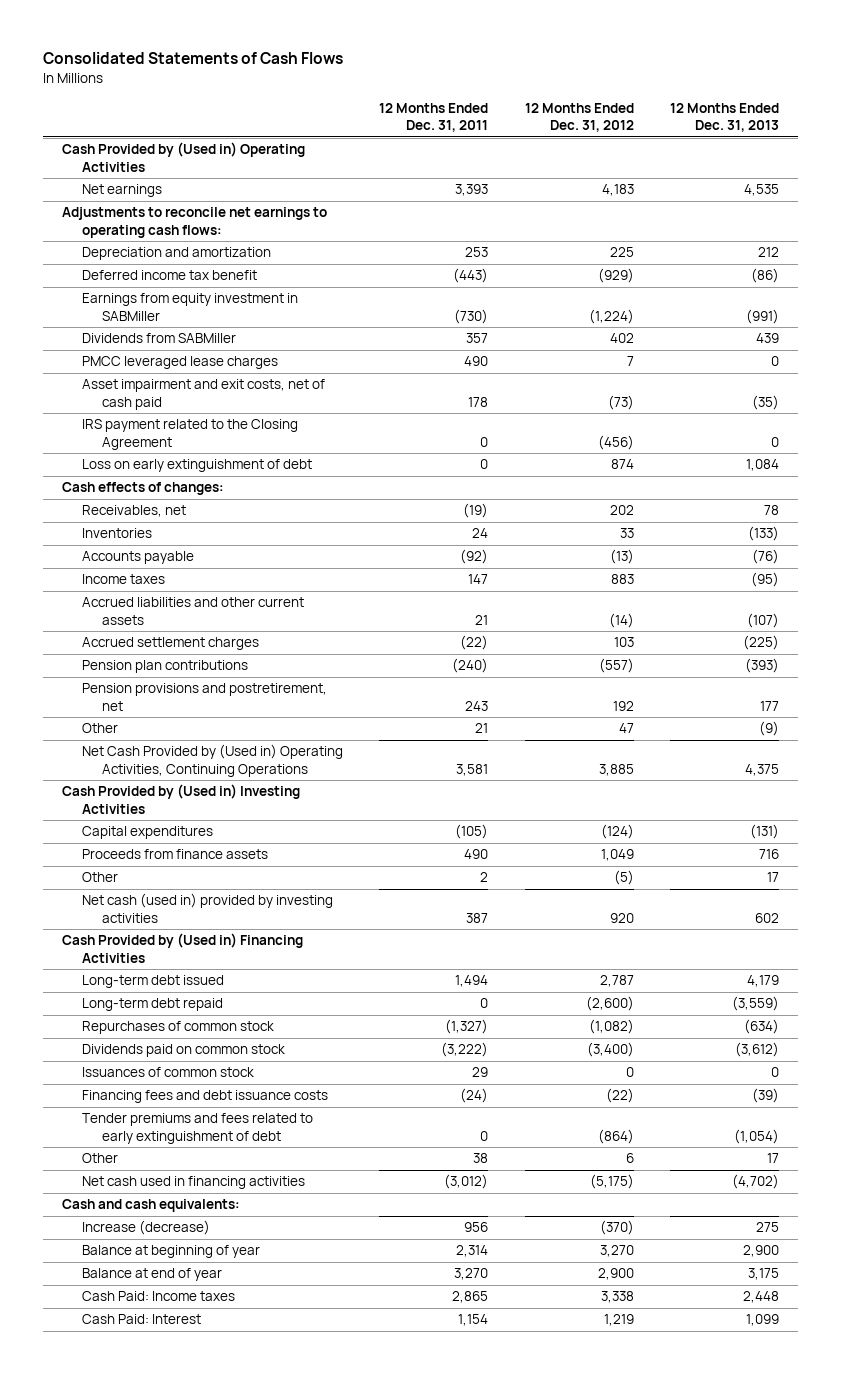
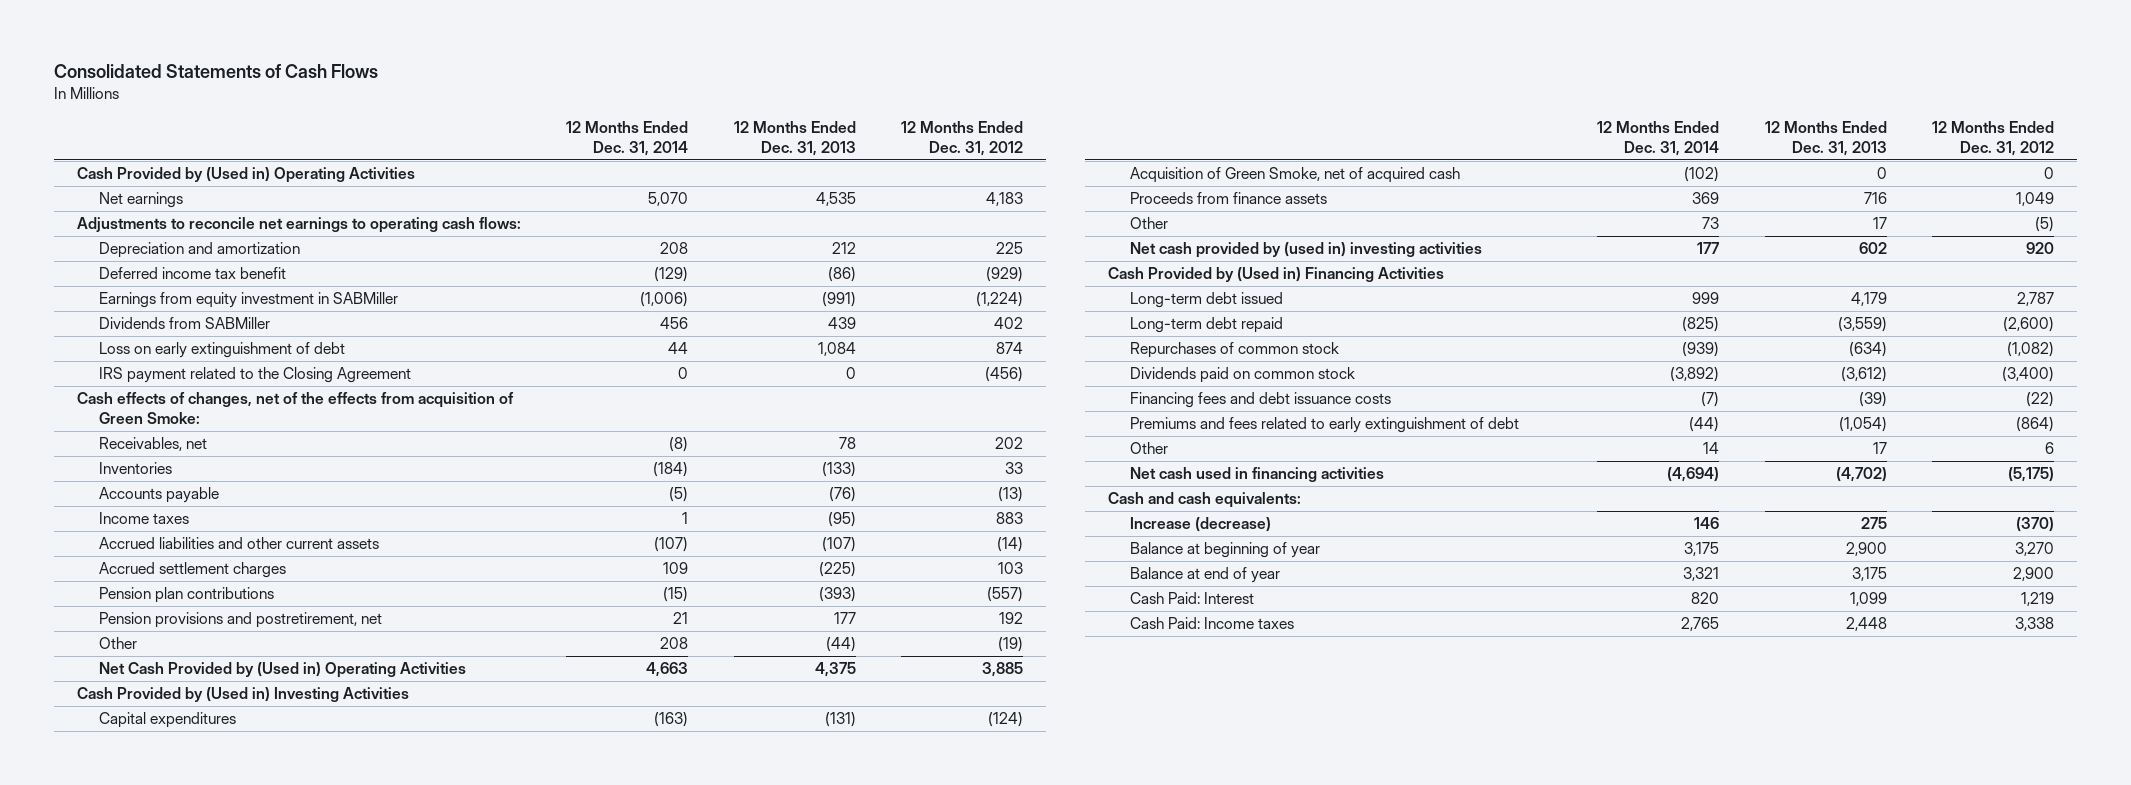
[379,102,489,133] 12 Months Ended Dec. 31, 2011 -> none
none -> [566,120,689,157] 12 Months Ended Dec. 31, 2014
[81,356,278,370] PMCC leveraged lease charges -> none
[81,379,325,410] Asset impairment and exit costs, net of cash paid -> none
[81,419,298,450] IRS payment related to the Closing Agreement -> [99,367,412,384] IRS payment related to the Closing Agreement
[61,482,224,496] Cash effects of changes: -> [76,392,514,425] Cash effects of changes, net of the effects from acquisition of Green Smoke:
[618,723,634,734] 47 -> [998,637,1024,653] (19)
[759,721,780,737] (9) -> [825,637,856,653] (44)
[81,744,343,777] Net Cash Provided by (Used in) Operating Activities, Continuing Operations -> [99,662,467,679] Net Cash Provided by (Used in) Operating Activities
none -> [1130,167,1461,184] Acquisition of Green Smoke, net of acquired cash
[81,893,333,923] Net cash (used in) provided by investing activities -> [1130,242,1483,259] Net cash provided by (used in) investing activities
[81,1067,254,1078] Issuances of common stock -> none
[81,1113,313,1144] Tender premiums and fees related to early extinguishment of debt -> [1130,417,1520,434] Premiums and fees related to early extinguishment of debt
[81,1291,235,1302] Cash Paid: Income taxes -> [1130,617,1295,630] Cash Paid: Income taxes

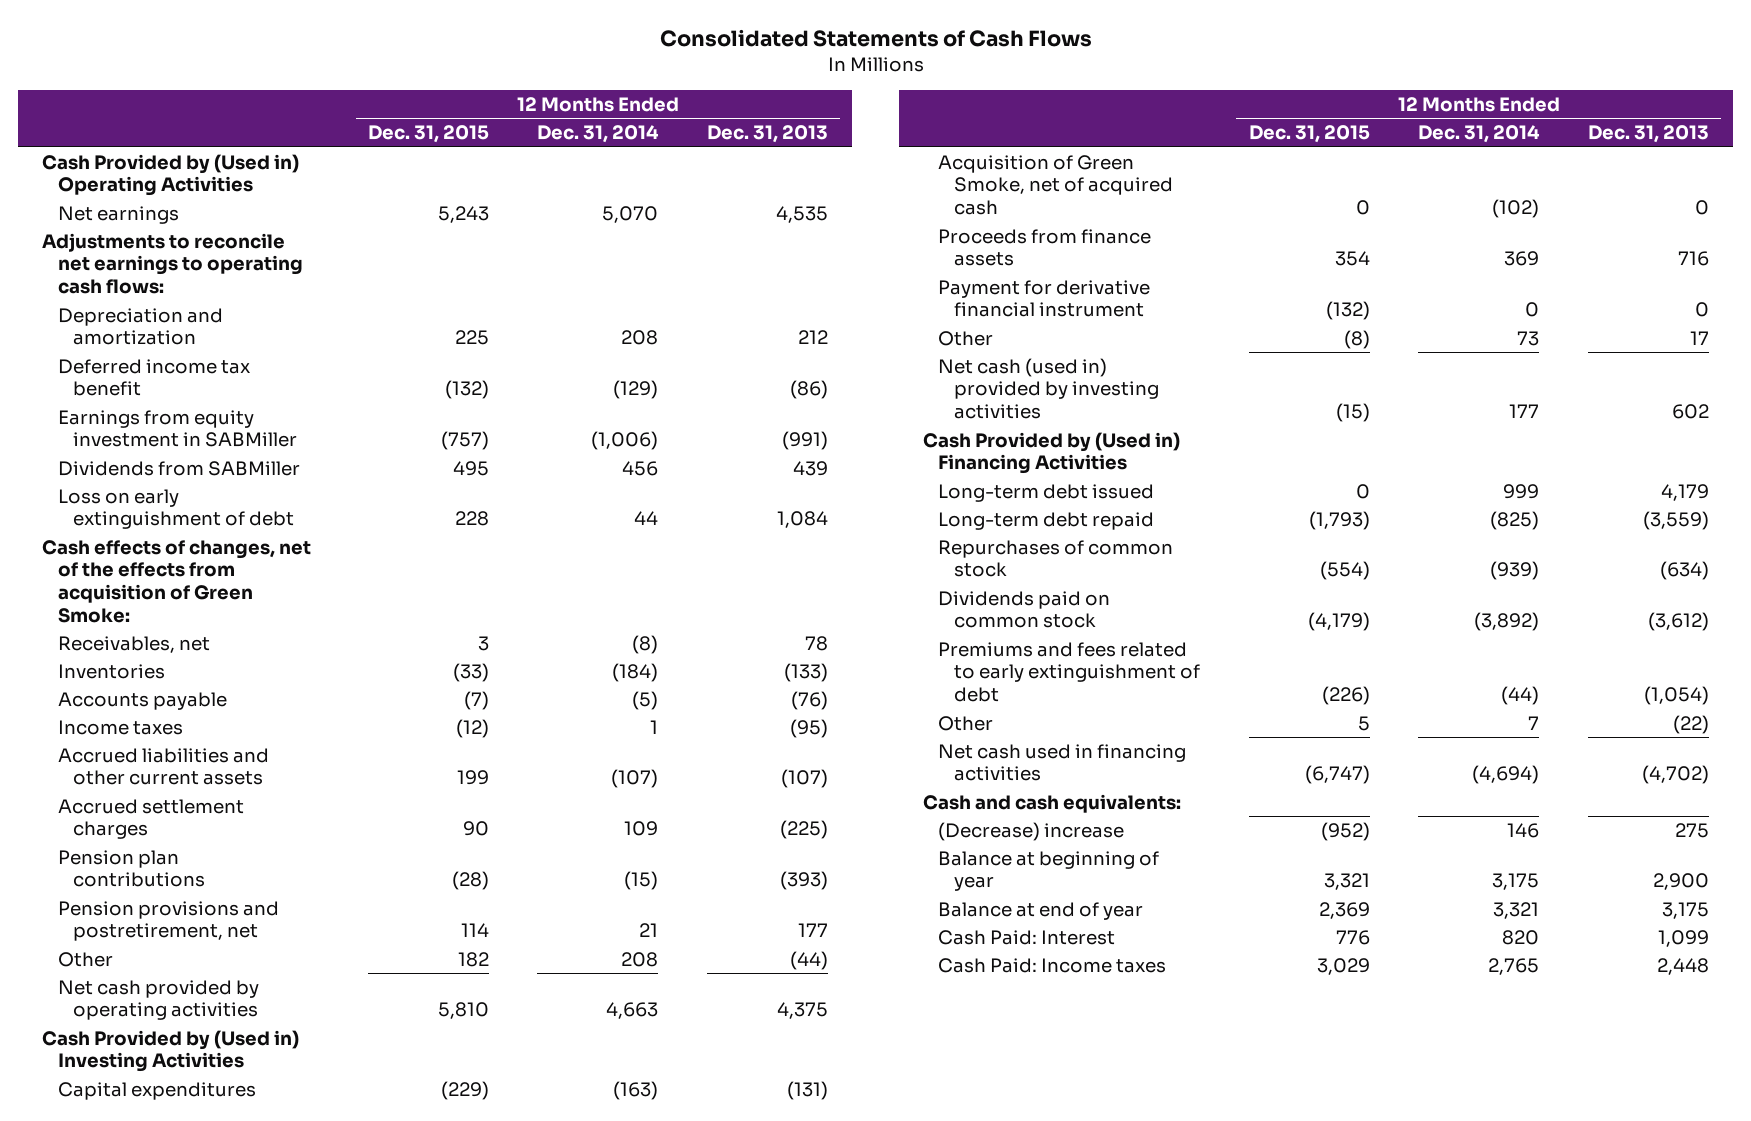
[901,120,1024,157] 12 Months Ended Dec. 31, 2012 -> none
none -> [367,125,489,144] Dec. 31, 2015
[99,367,412,384] IRS payment related to the Closing Agreement -> none
[99,662,467,679] Net Cash Provided by (Used in) Operating Activities -> [57,979,259,1021] Net cash provided by operating activities
none -> [938,279,1151,318] Payment for derivative financial instrument
[1130,242,1483,259] Net cash provided by (used in) investing activities -> [938,357,1159,420] Net cash (used in) provided by investing activities
[1130,392,1392,409] Financing fees and debt issuance costs -> none
[1703,442,1720,455] 14 -> [1528,715,1540,730] 7
[1872,442,1887,455] 17 -> [1672,714,1709,734] (22)
[1130,517,1272,533] Increase (decrease) -> [938,821,1125,841] (Decrease) increase

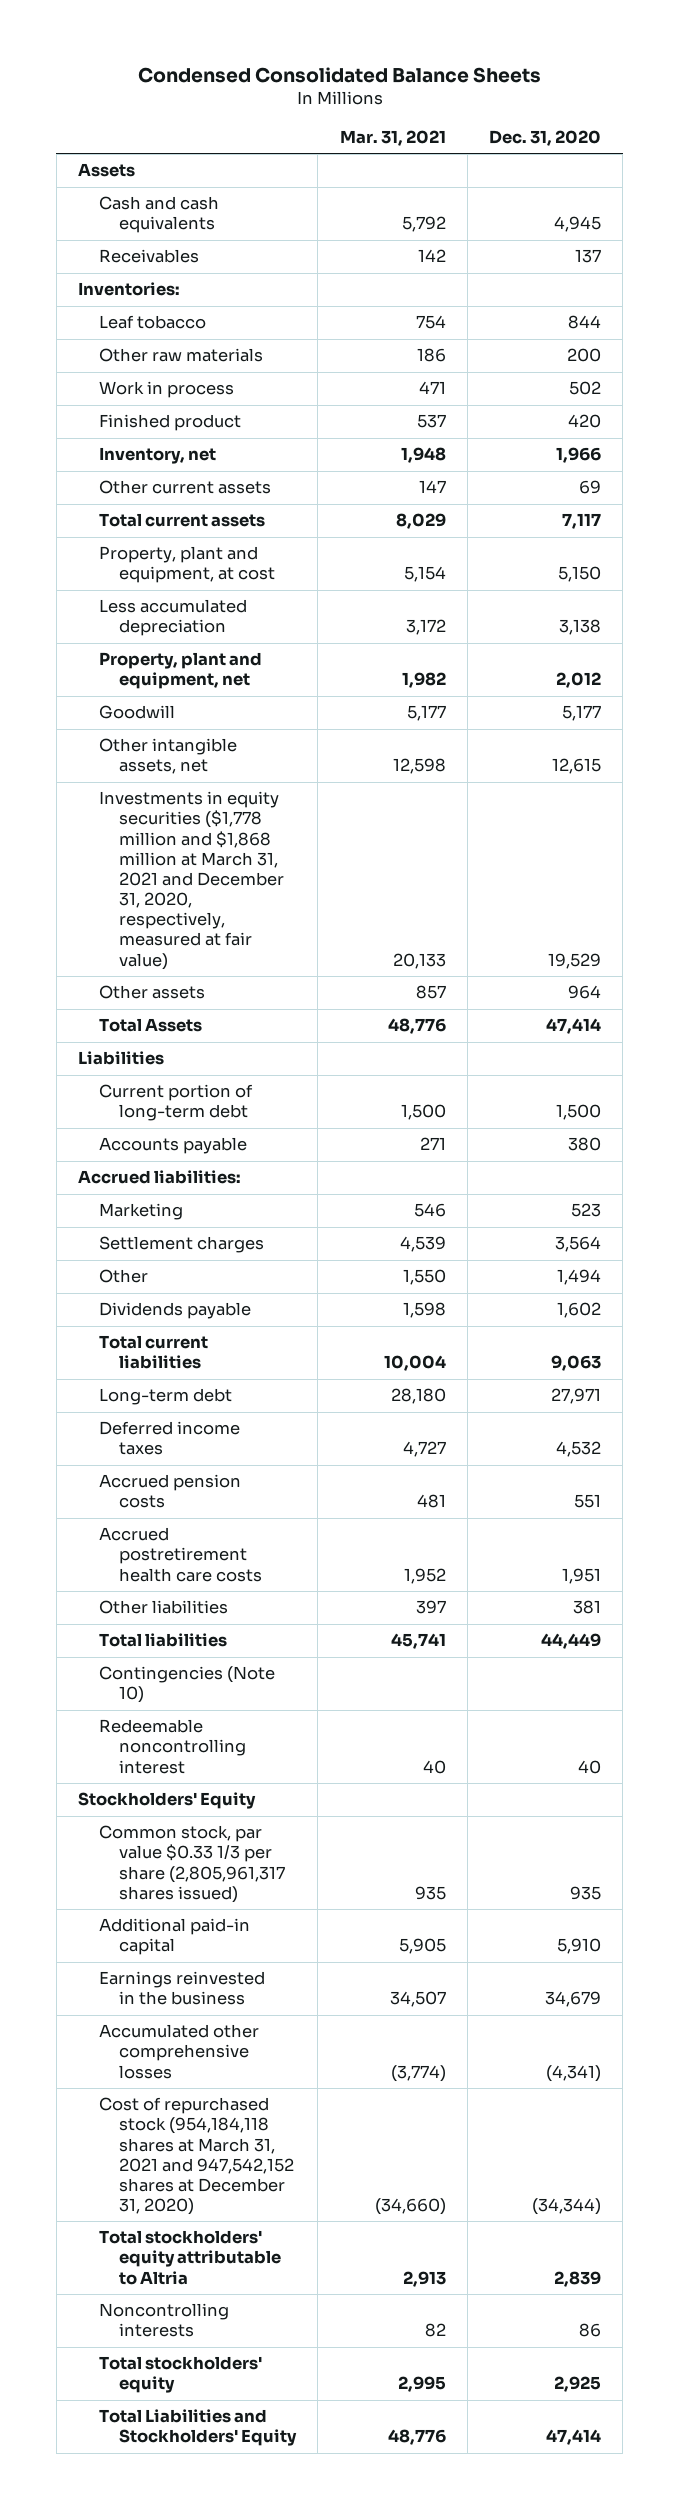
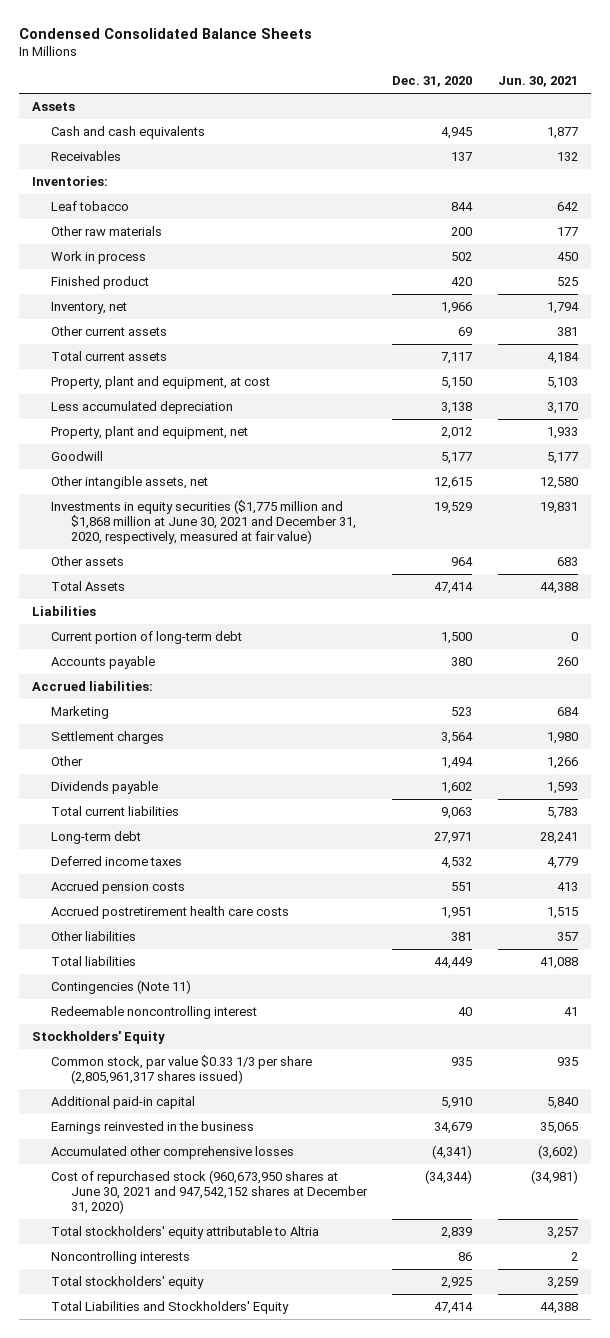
[339,129,446,146] Mar. 31, 2021 -> none
none -> [498,76,579,88] Jun. 30, 2021
[98,791,285,970] Investments in equity securities ($1,778 million and $1,868 million at March 31, 2021 and December 31, 2020, respectively, measured at fair value) -> [51,499,356,545] Investments in equity securities ($1,775 million and $1,868 million at June 30, 2021 and December 31, 2020, respectively, measured at fair value)
[98,1666,275,1704] Contingencies (Note 10) -> [51,979,192,994] Contingencies (Note 11)
[98,2097,295,2216] Cost of repurchased stock (954,184,118 shares at March 31, 2021 and 947,542,152 shares at December 31, 2020) -> [51,1169,368,1215] Cost of repurchased stock (960,673,950 shares at June 30, 2021 and 947,542,152 shares at December 31, 2020)

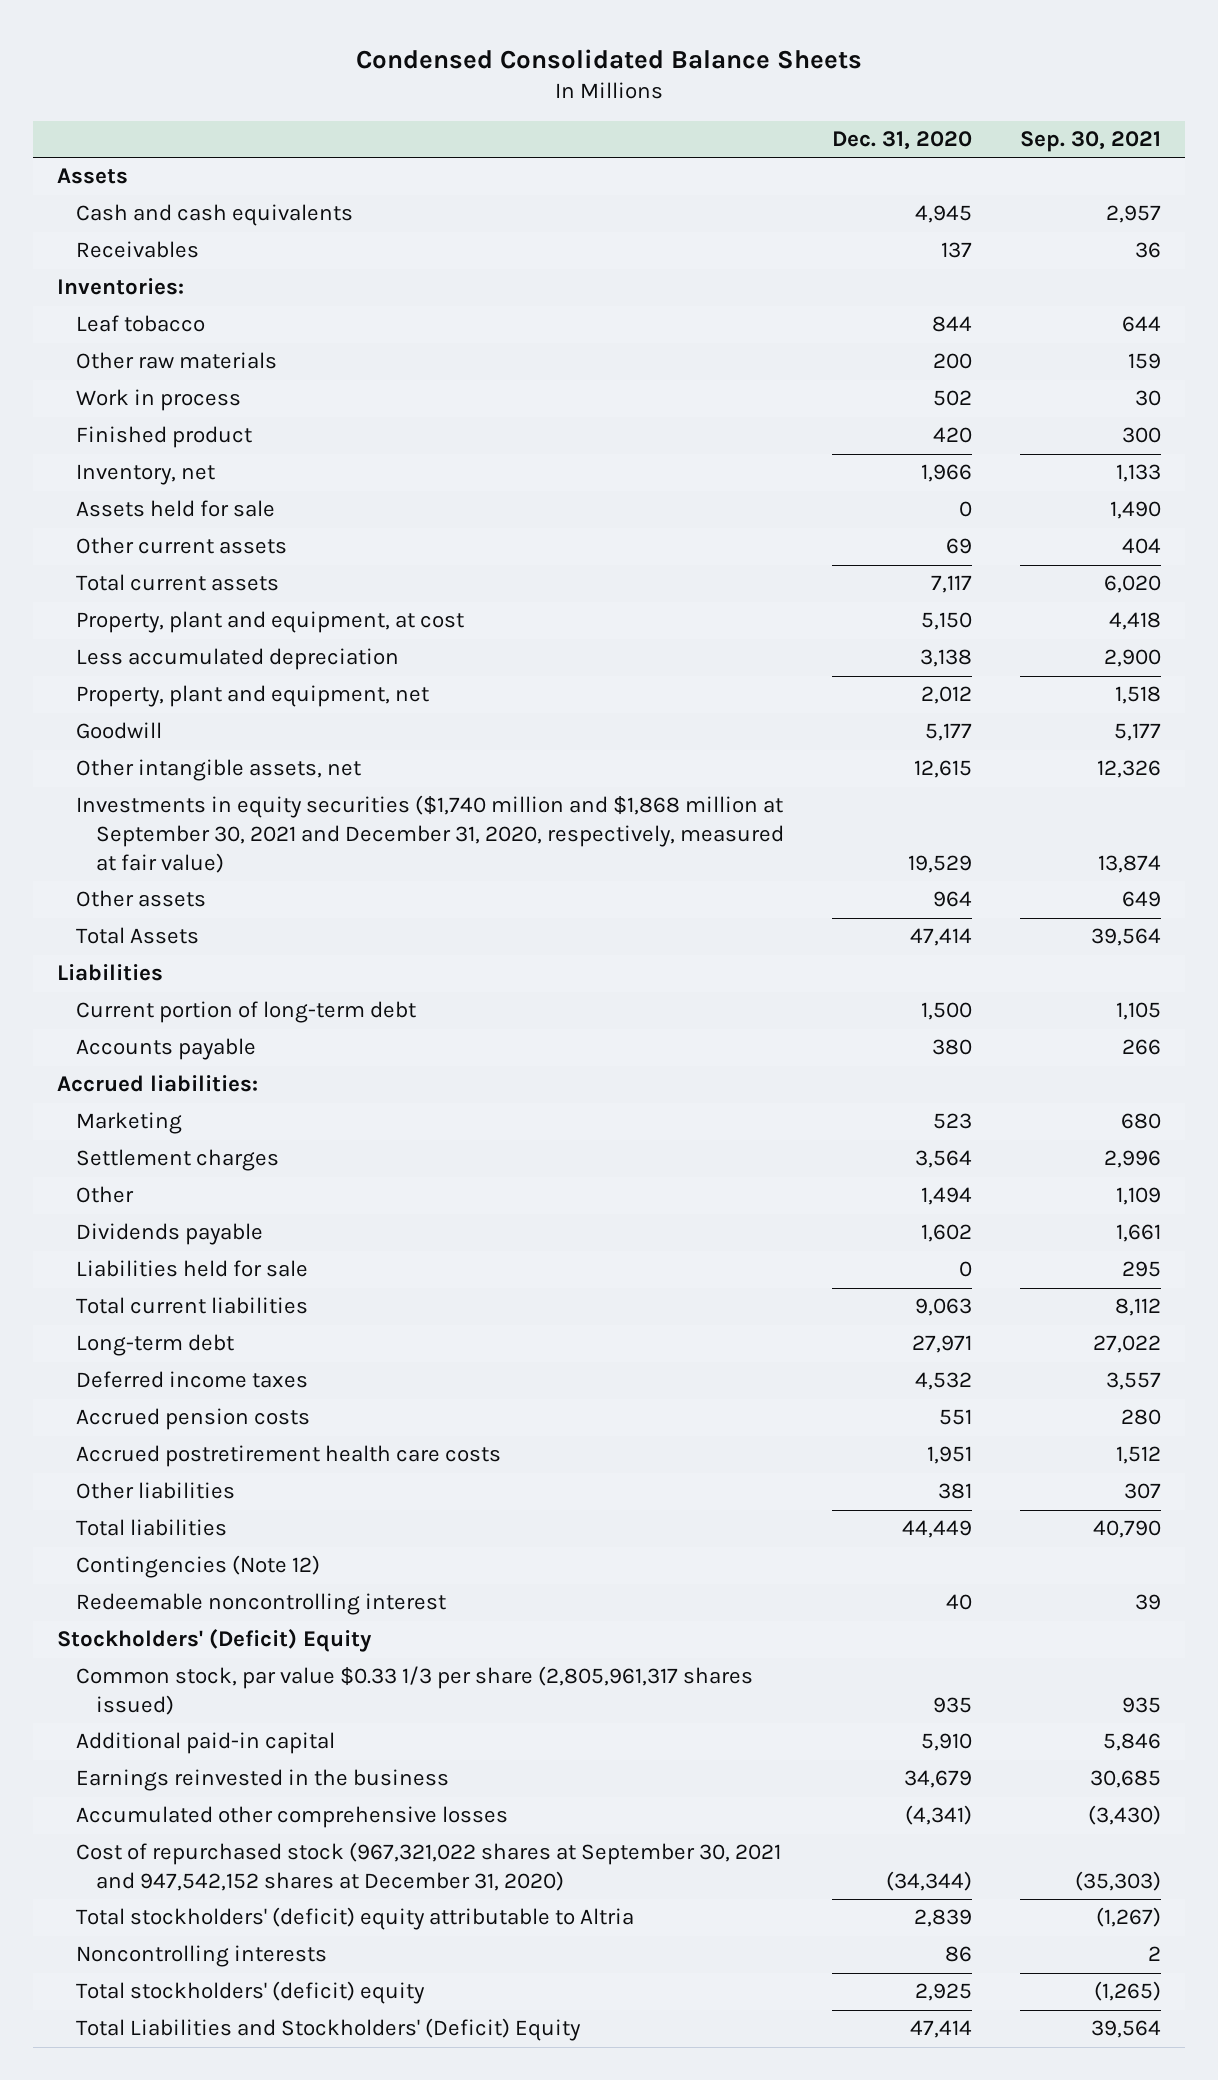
[498,76,579,88] Jun. 30, 2021 -> none
none -> [1020,131,1162,153] Sep. 30, 2021
none -> [76,500,276,518] Assets held for sale
[51,499,356,545] Investments in equity securities ($1,775 million and $1,868 million at June 30, 2021 and December 31, 2020, respectively, measured at fair value) -> [76,795,784,873] Investments in equity securities ($1,740 million and $1,868 million at September 30, 2021 and December 31, 2020, respectively, measured at fair value)
none -> [76,1260,309,1278] Liabilities held for sale
[51,979,192,994] Contingencies (Note 11) -> [76,1555,321,1579] Contingencies (Note 12)
[31,1030,165,1044] Stockholders' Equity -> [56,1629,372,1653] Stockholders' (Deficit) Equity
[51,1169,368,1215] Cost of repurchased stock (960,673,950 shares at June 30, 2021 and 947,542,152 shares at December 31, 2020) -> [76,1842,782,1892] Cost of repurchased stock (967,321,022 shares at September 30, 2021 and 947,542,152 shares at December 31, 2020)
[51,1225,320,1239] Total stockholders' equity attributable to Altria -> [76,1907,635,1931] Total stockholders' (deficit) equity attributable to Altria
[51,1275,205,1289] Total stockholders' equity -> [76,1981,426,2005] Total stockholders' (deficit) equity
[51,1300,290,1314] Total Liabilities and Stockholders' Equity -> [76,2018,582,2042] Total Liabilities and Stockholders' (Deficit) Equity

